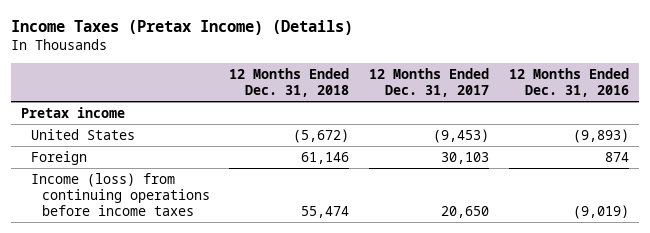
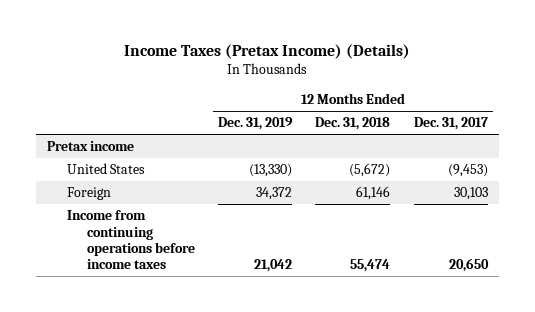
[508,68,629,98] 12 Months Ended Dec. 31, 2016 -> none
none -> [218,117,294,131] Dec. 31, 2019
[31,172,210,216] Income (loss) from continuing operations before income taxes -> [67,210,196,270] Income from continuing operations before income taxes

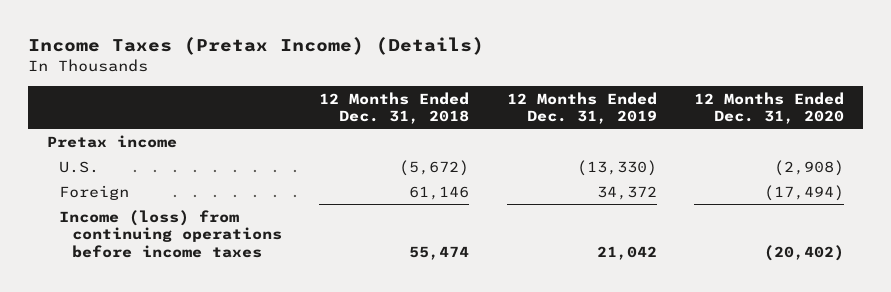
[413,117,488,131] Dec. 31, 2017 -> none
none -> [694,91,845,124] 12 Months Ended Dec. 31, 2020
[67,163,146,175] United States -> [59,160,100,173] U.S.
[67,210,196,270] Income from continuing operations before income taxes -> [59,209,282,258] Income (loss) from continuing operations before income taxes

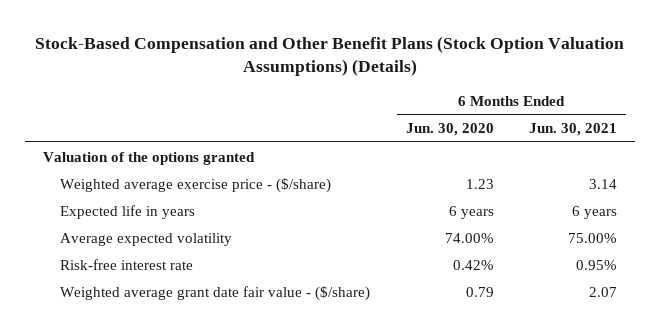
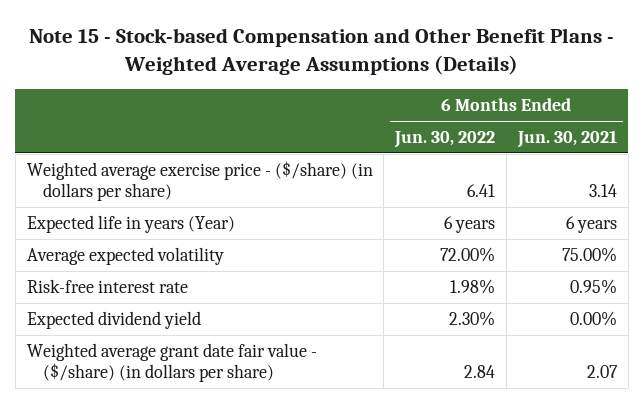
[34,35,624,77] Stock-Based Compensation and Other Benefit Plans (Stock Option Valuation Assumptions) (Details) -> [28,28,614,76] Note 15 - Stock-based Compensation and Other Benefit Plans - Weighted Average Assumptions (Details)
[405,123,494,137] Jun. 30, 2020 -> none
none -> [394,131,496,149] Jun. 30, 2022
[42,151,255,165] Valuation of the options granted -> none
[60,177,332,193] Weighted average exercise price - ($/share) -> [26,160,373,202] Weighted average exercise price - ($/share) (in dollars per share)
[60,204,196,219] Expected life in years -> [26,214,235,233] Expected life in years (Year)
none -> [26,310,201,329] Expected dividend yield
[60,285,371,301] Weighted average grant date fair value - ($/share) -> [26,342,317,383] Weighted average grant date fair value - ($/share) (in dollars per share)

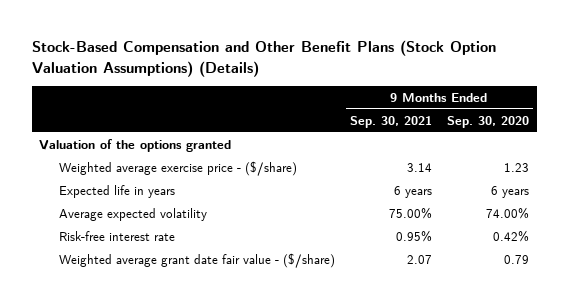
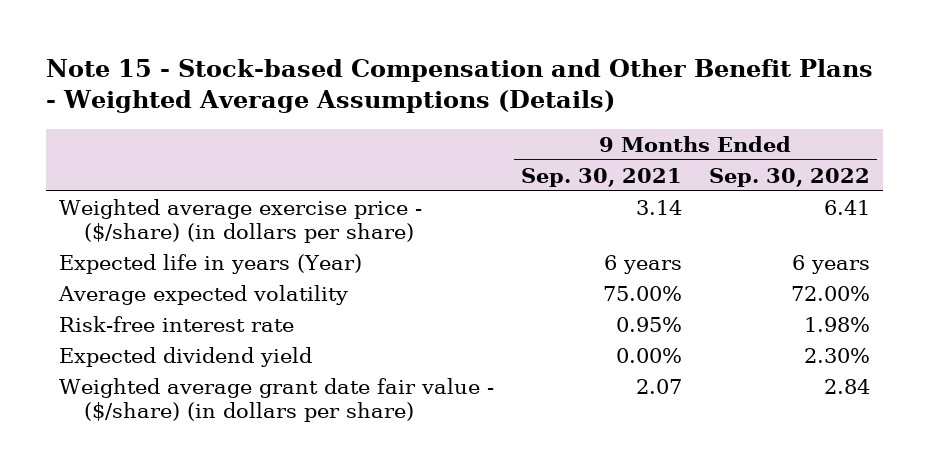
[31,40,496,77] Stock-Based Compensation and Other Benefit Plans (Stock Option Valuation Assumptions) (Details) -> [45,59,873,114] Note 15 - Stock-based Compensation and Other Benefit Plans - Weighted Average Assumptions (Details)
[446,115,529,128] Sep. 30, 2020 -> none
none -> [708,167,870,187] Sep. 30, 2022
[39,139,232,153] Valuation of the options granted -> none
[58,161,297,177] Weighted average exercise price - ($/share) -> [59,198,423,244] Weighted average exercise price - ($/share) (in dollars per share)
[58,185,175,199] Expected life in years -> [59,253,363,274] Expected life in years (Year)
none -> [59,346,313,367] Expected dividend yield
[58,253,335,269] Weighted average grant date fair value - ($/share) -> [59,377,495,423] Weighted average grant date fair value - ($/share) (in dollars per share)

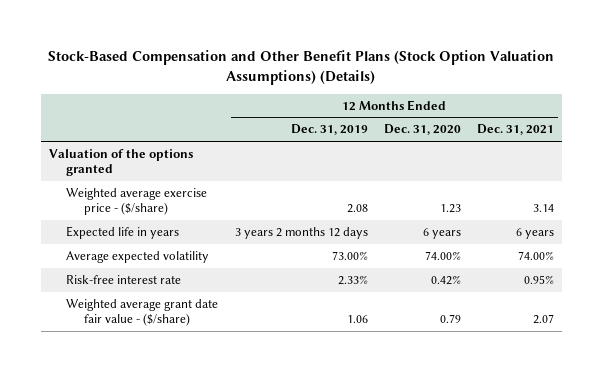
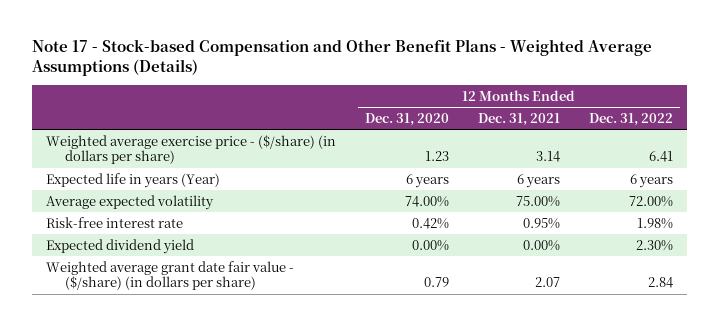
[48,49,555,85] Stock-Based Compensation and Other Benefit Plans (Stock Option Valuation Assumptions) (Details) -> [31,38,652,77] Note 17 - Stock-based Compensation and Other Benefit Plans - Weighted Average Assumptions (Details)
[290,124,368,136] Dec. 31, 2019 -> none
none -> [588,112,673,126] Dec. 31, 2022
[48,149,193,177] Valuation of the options granted -> none
[66,188,208,216] Weighted average exercise price - ($/share) -> [46,134,337,165] Weighted average exercise price - ($/share) (in dollars per share)
[66,226,180,240] Expected life in years -> [46,172,221,188] Expected life in years (Year)
[517,251,554,261] 74.00% -> [515,195,560,207] 75.00%
none -> [46,238,195,254] Expected dividend yield
[66,299,219,327] Weighted average grant date fair value - ($/share) -> [46,260,295,291] Weighted average grant date fair value - ($/share) (in dollars per share)

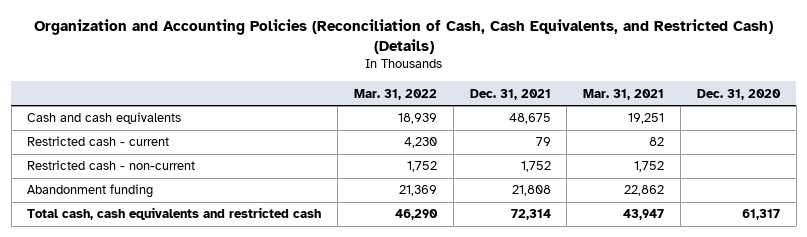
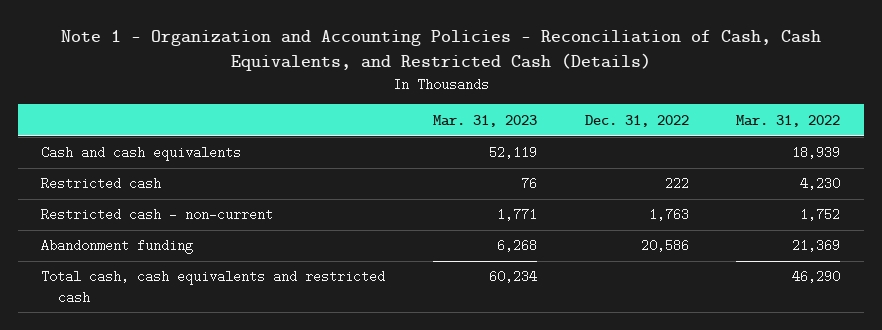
[33,19,773,55] Organization and Accounting Policies (Reconciliation of Cash, Cash Equivalents, and Restricted Cash) (Details) -> [60,30,821,72] Note 1 - Organization and Accounting Policies - Reconciliation of Cash, Cash Equivalents, and Restricted Cash (Details)
[469,88,551,100] Dec. 31, 2021 -> none
[583,88,665,100] Mar. 31, 2021 -> none
[696,88,781,100] Dec. 31, 2020 -> none
none -> [433,114,538,127] Mar. 31, 2023
none -> [584,114,689,127] Dec. 31, 2022
[27,136,170,147] Restricted cash - current -> [41,177,162,191] Restricted cash

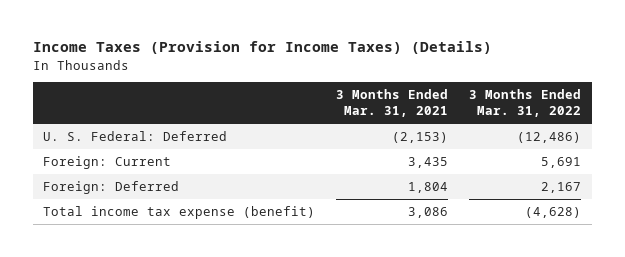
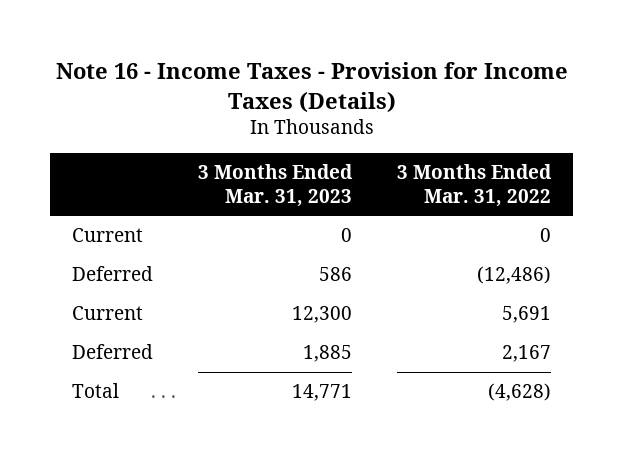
[32,41,492,55] Income Taxes (Provision for Income Taxes) (Details) -> [55,62,568,113] Note 16 - Income Taxes - Provision for Income Taxes (Details)
[336,89,449,118] 3 Months Ended Mar. 31, 2021 -> none
none -> [198,164,354,207] 3 Months Ended Mar. 31, 2023
none -> [72,228,144,243] Current
[43,131,228,142] U. S. Federal: Deferred -> [72,266,154,282] Deferred
[43,156,172,170] Foreign: Current -> [72,306,144,321] Current
[43,181,180,195] Foreign: Deferred -> [72,344,154,360] Deferred
[43,206,316,220] Total income tax expense (benefit) -> [72,383,120,399] Total

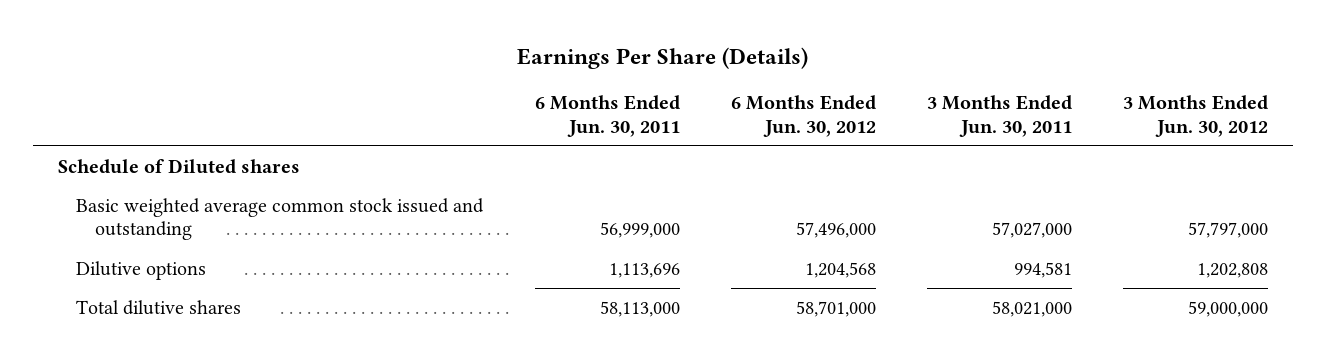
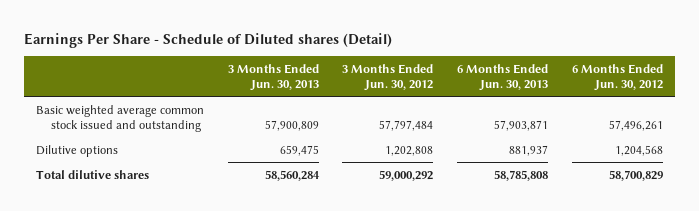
[516,46,808,69] Earnings Per Share (Details) -> [23,32,392,48] Earnings Per Share - Schedule of Diluted shares (Detail)
[534,95,680,137] 6 Months Ended Jun. 30, 2011 -> none
[926,95,1072,137] 3 Months Ended Jun. 30, 2011 -> none
none -> [227,63,319,91] 3 Months Ended Jun. 30, 2013
none -> [457,63,549,91] 6 Months Ended Jun. 30, 2013
[58,158,301,174] Schedule of Diluted shares -> none
[795,222,876,239] 57,496,000 -> [609,119,664,131] 57,496,261
[1187,222,1268,239] 57,797,000 -> [379,119,434,131] 57,797,484
[795,300,876,317] 58,701,000 -> [609,169,664,181] 58,700,829
[1187,300,1268,317] 59,000,000 -> [379,169,434,181] 59,000,292

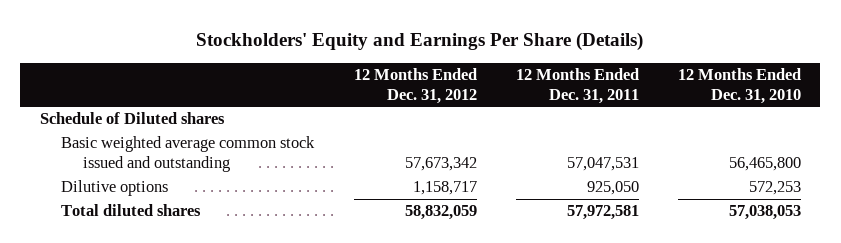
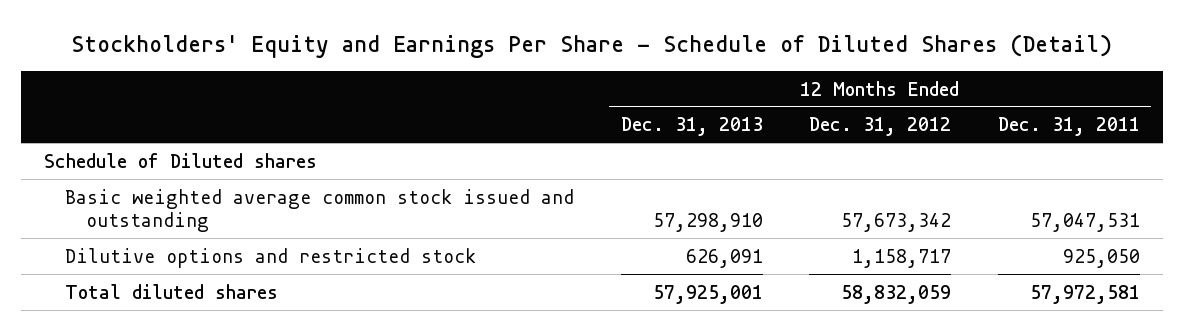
[196,31,644,51] Stockholders' Equity and Earnings Per Share (Details) -> [71,33,1113,58] Stockholders' Equity and Earnings Per Share - Schedule of Diluted Shares (Detail)
[677,67,801,104] 12 Months Ended Dec. 31, 2010 -> none
none -> [620,117,763,137] Dec. 31, 2013
[61,180,169,197] Dilutive options -> [65,247,477,268] Dilutive options and restricted stock

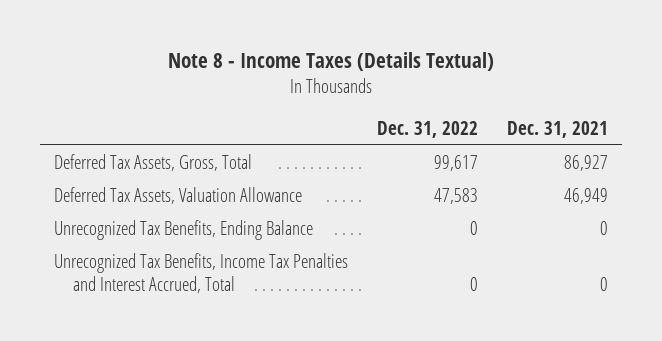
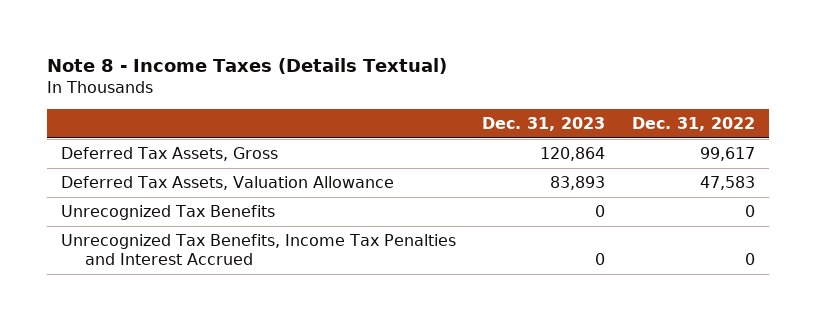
[506,120,608,138] Dec. 31, 2021 -> none
none -> [482,116,606,131] Dec. 31, 2023
[53,154,252,172] Deferred Tax Assets, Gross, Total -> [60,147,278,162] Deferred Tax Assets, Gross
[53,220,313,241] Unrecognized Tax Benefits, Ending Balance -> [60,205,275,221] Unrecognized Tax Benefits
[53,253,348,294] Unrecognized Tax Benefits, Income Tax Penalties and Interest Accrued, Total -> [60,234,456,266] Unrecognized Tax Benefits, Income Tax Penalties and Interest Accrued

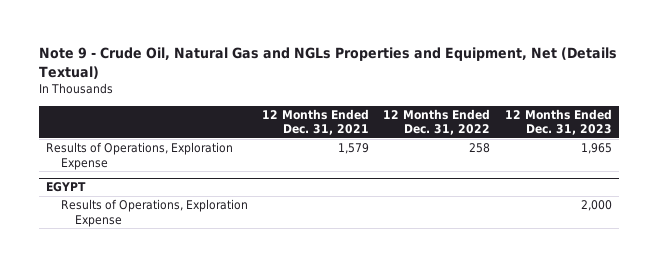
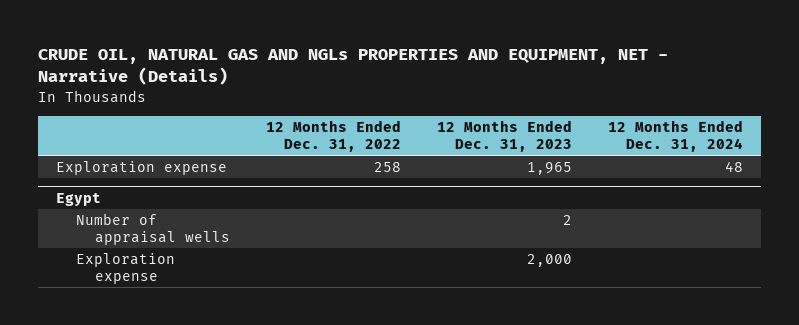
[39,47,618,80] Note 9 - Crude Oil, Natural Gas and NGLs Properties and Equipment, Net (Details Textual) -> [38,49,669,86] CRUDE OIL, NATURAL GAS AND NGLs PROPERTIES AND EQUIPMENT, NET - Narrative (Details)
[262,108,370,136] 12 Months Ended Dec. 31, 2021 -> none
none -> [607,119,743,152] 12 Months Ended Dec. 31, 2024
[46,142,234,170] Results of Operations, Exploration Expense -> [56,161,228,176] Exploration expense
[46,182,87,193] EGYPT -> [56,192,102,206] Egypt
none -> [75,213,231,246] Number of appraisal wells
[60,199,248,227] Results of Operations, Exploration Expense -> [75,253,175,285] Exploration expense

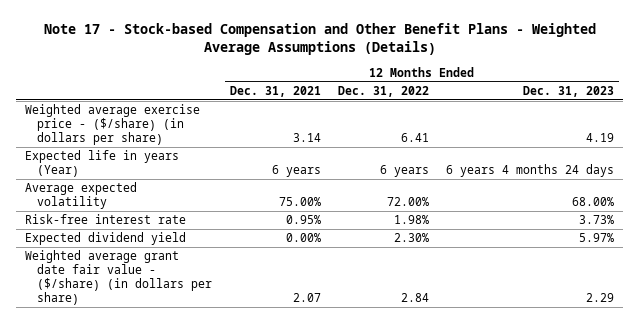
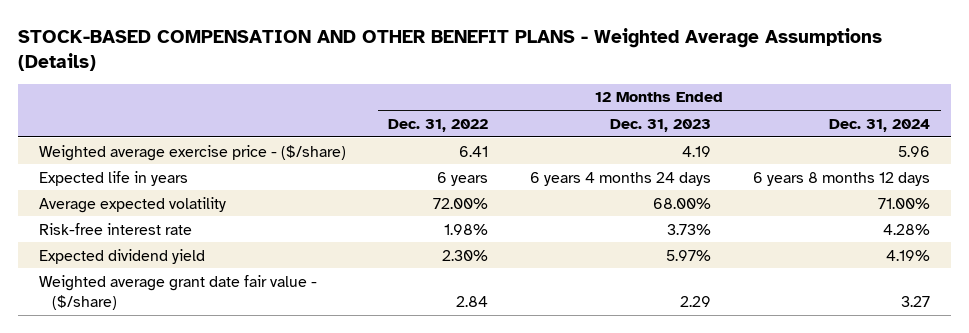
[43,23,596,56] Note 17 - Stock-based Compensation and Other Benefit Plans - Weighted Average Assumptions (Details) -> [17,27,882,71] STOCK-BASED COMPENSATION AND OTHER BENEFIT PLANS - Weighted Average Assumptions (Details)
[229,85,321,97] Dec. 31, 2021 -> none
none -> [829,118,931,132] Dec. 31, 2024
[25,104,201,146] Weighted average exercise price - ($/share) (in dollars per share) -> [38,144,346,161] Weighted average exercise price - ($/share)
[25,150,180,178] Expected life in years (Year) -> [38,170,188,186] Expected life in years
[25,250,213,306] Weighted average grant date fair value - ($/share) (in dollars per share) -> [38,274,317,310] Weighted average grant date fair value - ($/share)

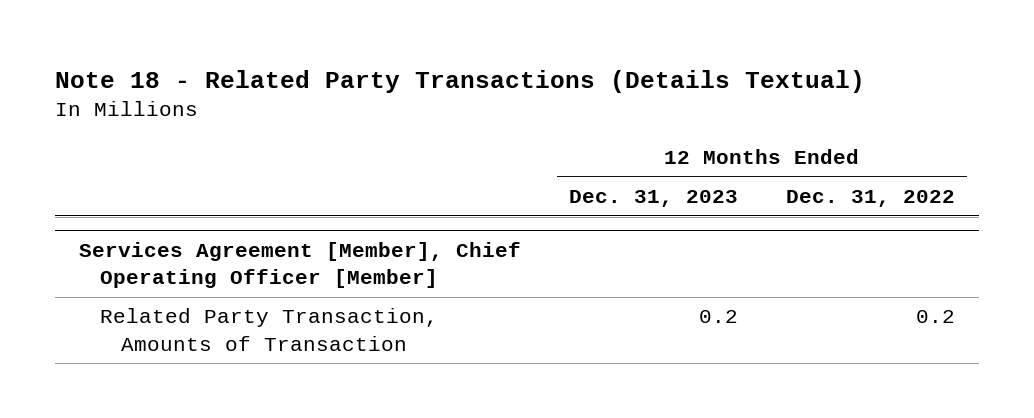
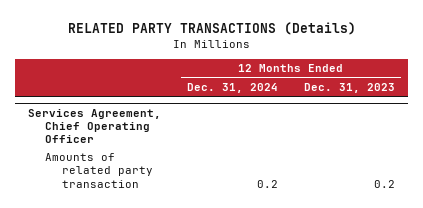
[55,69,866,93] Note 18 - Related Party Transactions (Details Textual) -> [67,21,356,35] RELATED PARTY TRANSACTIONS (Details)
[786,190,956,208] Dec. 31, 2022 -> none
none -> [187,82,279,93] Dec. 31, 2024
[79,242,522,289] Services Agreement [Member], Chief Operating Officer [Member] -> [28,108,162,144] Services Agreement, Chief Operating Officer
[99,308,438,351] Related Party Transaction, Amounts of Transaction -> [45,153,153,188] Amounts of related party transaction

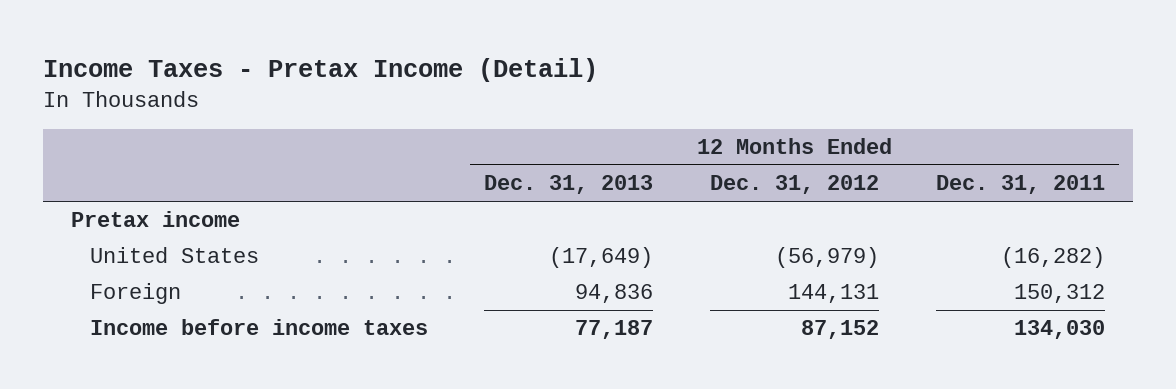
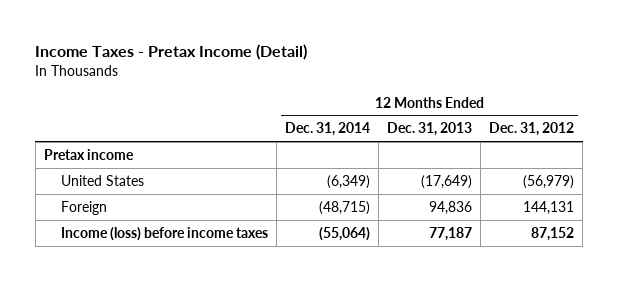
[935,175,1105,195] Dec. 31, 2011 -> none
none -> [285,122,371,137] Dec. 31, 2014
[89,319,428,336] Income before income taxes -> [61,226,269,241] Income (loss) before income taxes

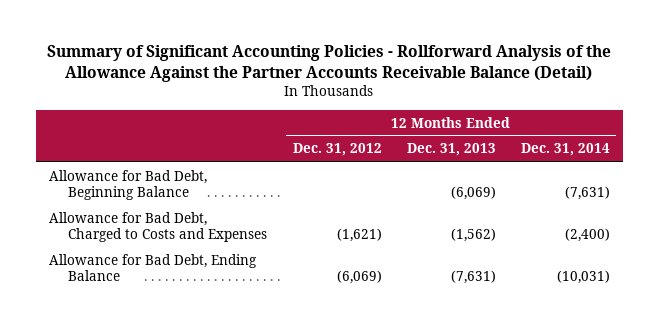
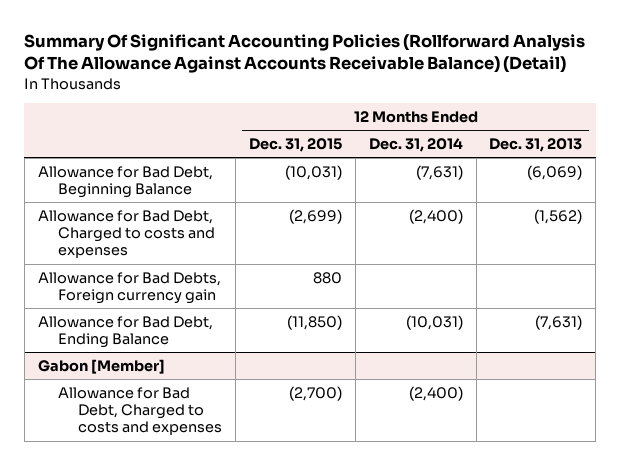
[47,45,612,83] Summary of Significant Accounting Policies - Rollforward Analysis of the Allowance Against the Partner Accounts Receivable Balance (Detail) -> [24,33,586,74] Summary Of Significant Accounting Policies (Rollforward Analysis Of The Allowance Against Accounts Receivable Balance) (Detail)
[292,143,382,157] Dec. 31, 2012 -> none
none -> [248,137,342,152] Dec. 31, 2015
[48,211,268,242] Allowance for Bad Debt, Charged to Costs and Expenses -> [37,209,215,259] Allowance for Bad Debt, Charged to costs and expenses
none -> [37,271,221,305] Allowance for Bad Debts, Foreign currency gain
none -> [37,358,165,374] Gabon [Member]
none -> [57,386,222,436] Allowance for Bad Debt, Charged to costs and expenses

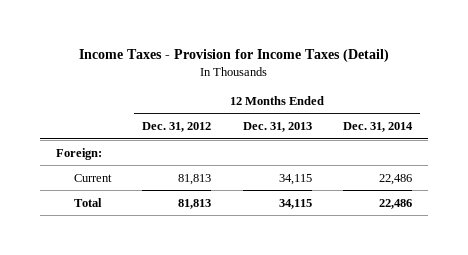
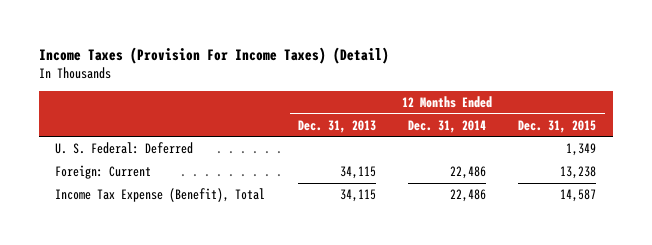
[78,49,389,63] Income Taxes - Provision for Income Taxes (Detail) -> [39,46,390,64] Income Taxes (Provision For Income Taxes) (Detail)
[142,121,212,132] Dec. 31, 2012 -> none
none -> [518,119,597,133] Dec. 31, 2015
[55,147,102,160] Foreign: -> none
none -> [55,141,194,154] U. S. Federal: Deferred
[73,173,112,182] Current -> [55,164,152,179] Foreign: Current
[73,197,102,207] Total -> [55,187,266,202] Income Tax Expense (Benefit), Total

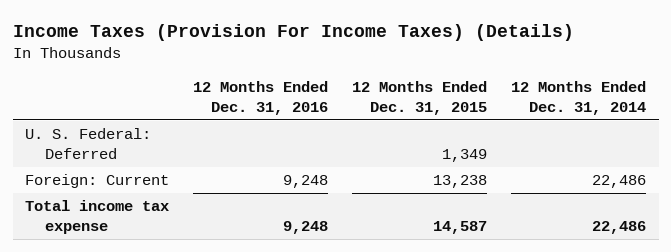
[39,46,390,64] Income Taxes (Provision For Income Taxes) (Detail) -> [12,23,574,41] Income Taxes (Provision For Income Taxes) (Details)
[297,119,376,133] Dec. 31, 2013 -> none
none -> [192,80,328,115] 12 Months Ended Dec. 31, 2016
[55,187,266,202] Income Tax Expense (Benefit), Total -> [24,200,169,235] Total income tax expense

